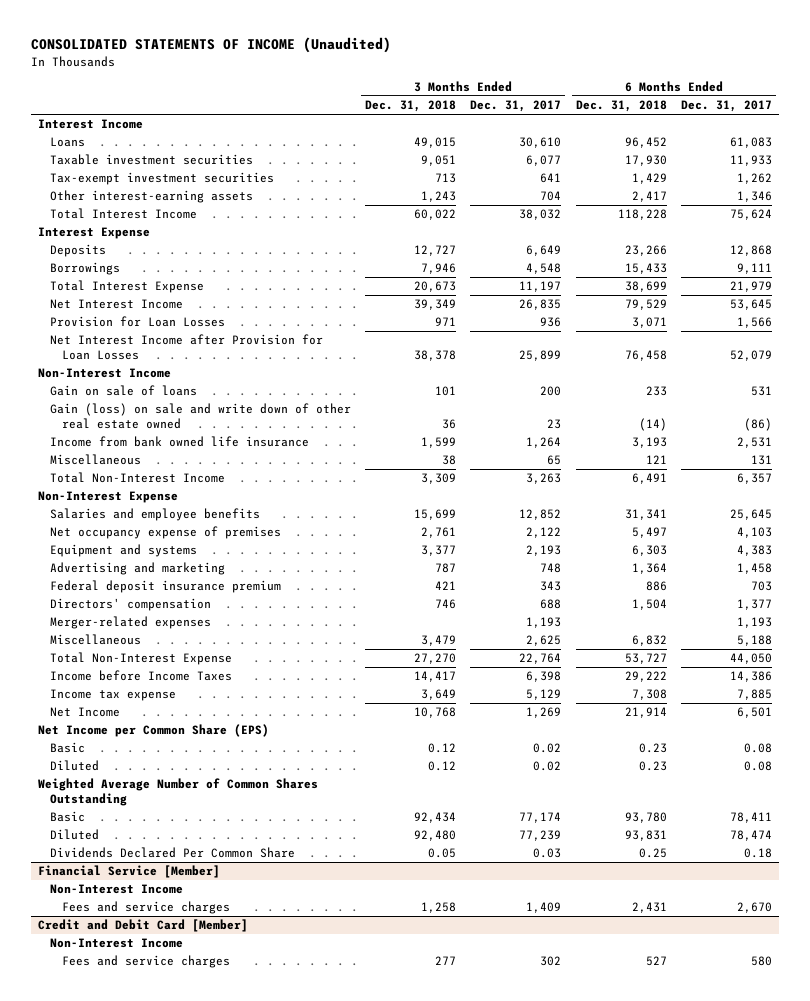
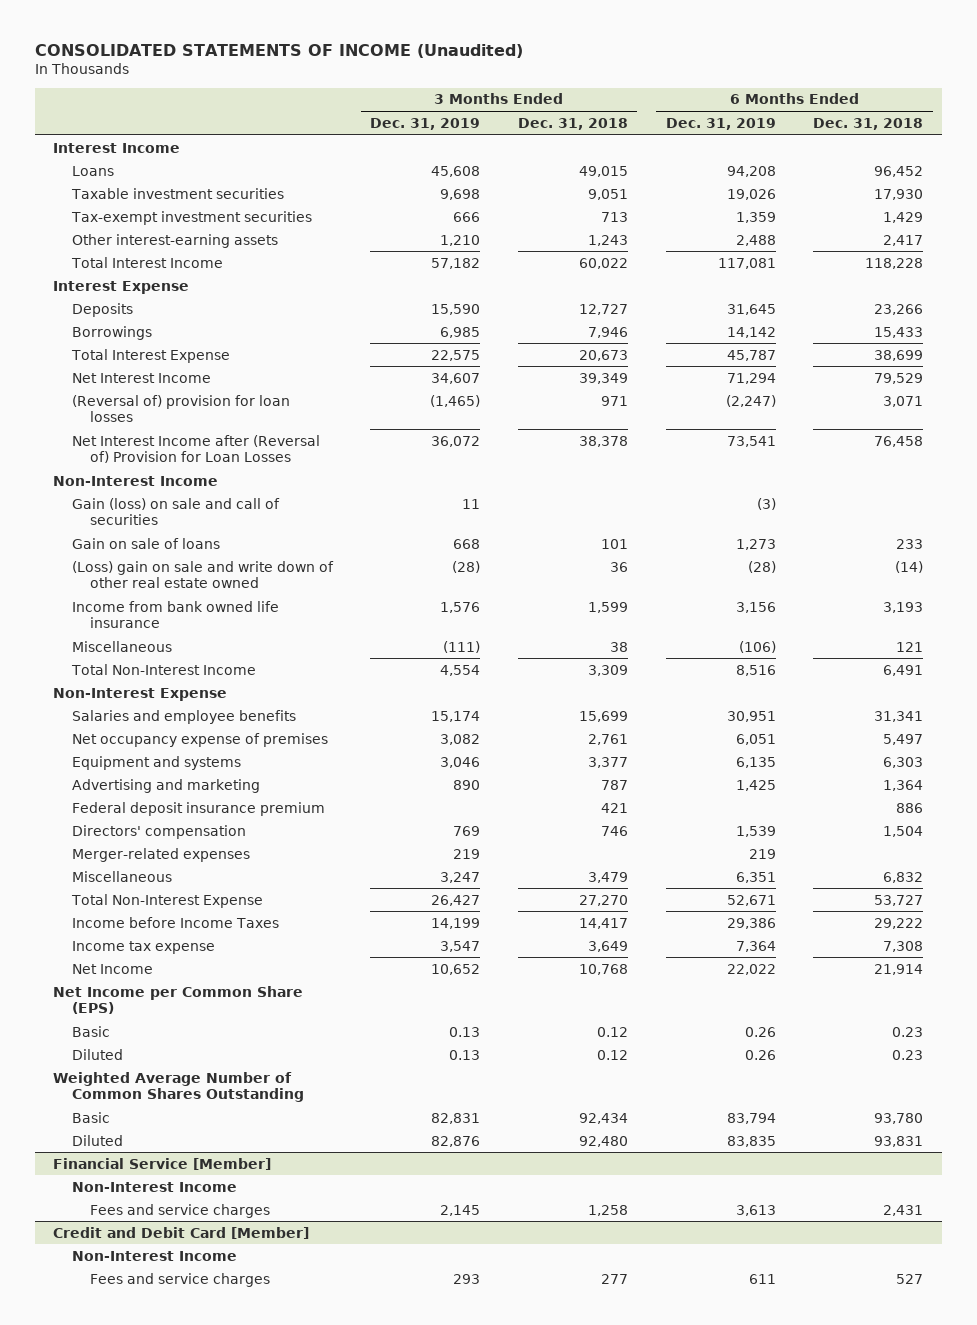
[470,100,562,113] Dec. 31, 2017 -> none
[680,100,772,113] Dec. 31, 2017 -> none
none -> [370,117,481,130] Dec. 31, 2019
none -> [665,117,776,130] Dec. 31, 2019
[49,316,225,328] Provision for Loan Losses -> [71,394,290,423] (Reversal of) provision for loan losses
[49,334,323,361] Net Interest Income after Provision for Loan Losses -> [71,434,320,464] Net Interest Income after (Reversal of) Provision for Loan Losses
none -> [71,497,280,526] Gain (loss) on sale and call of securities
[49,403,351,430] Gain (loss) on sale and write down of other real estate owned -> [71,560,334,589] (Loss) gain on sale and write down of other real estate owned
[49,847,295,859] Dividends Declared Per Common Share -> none

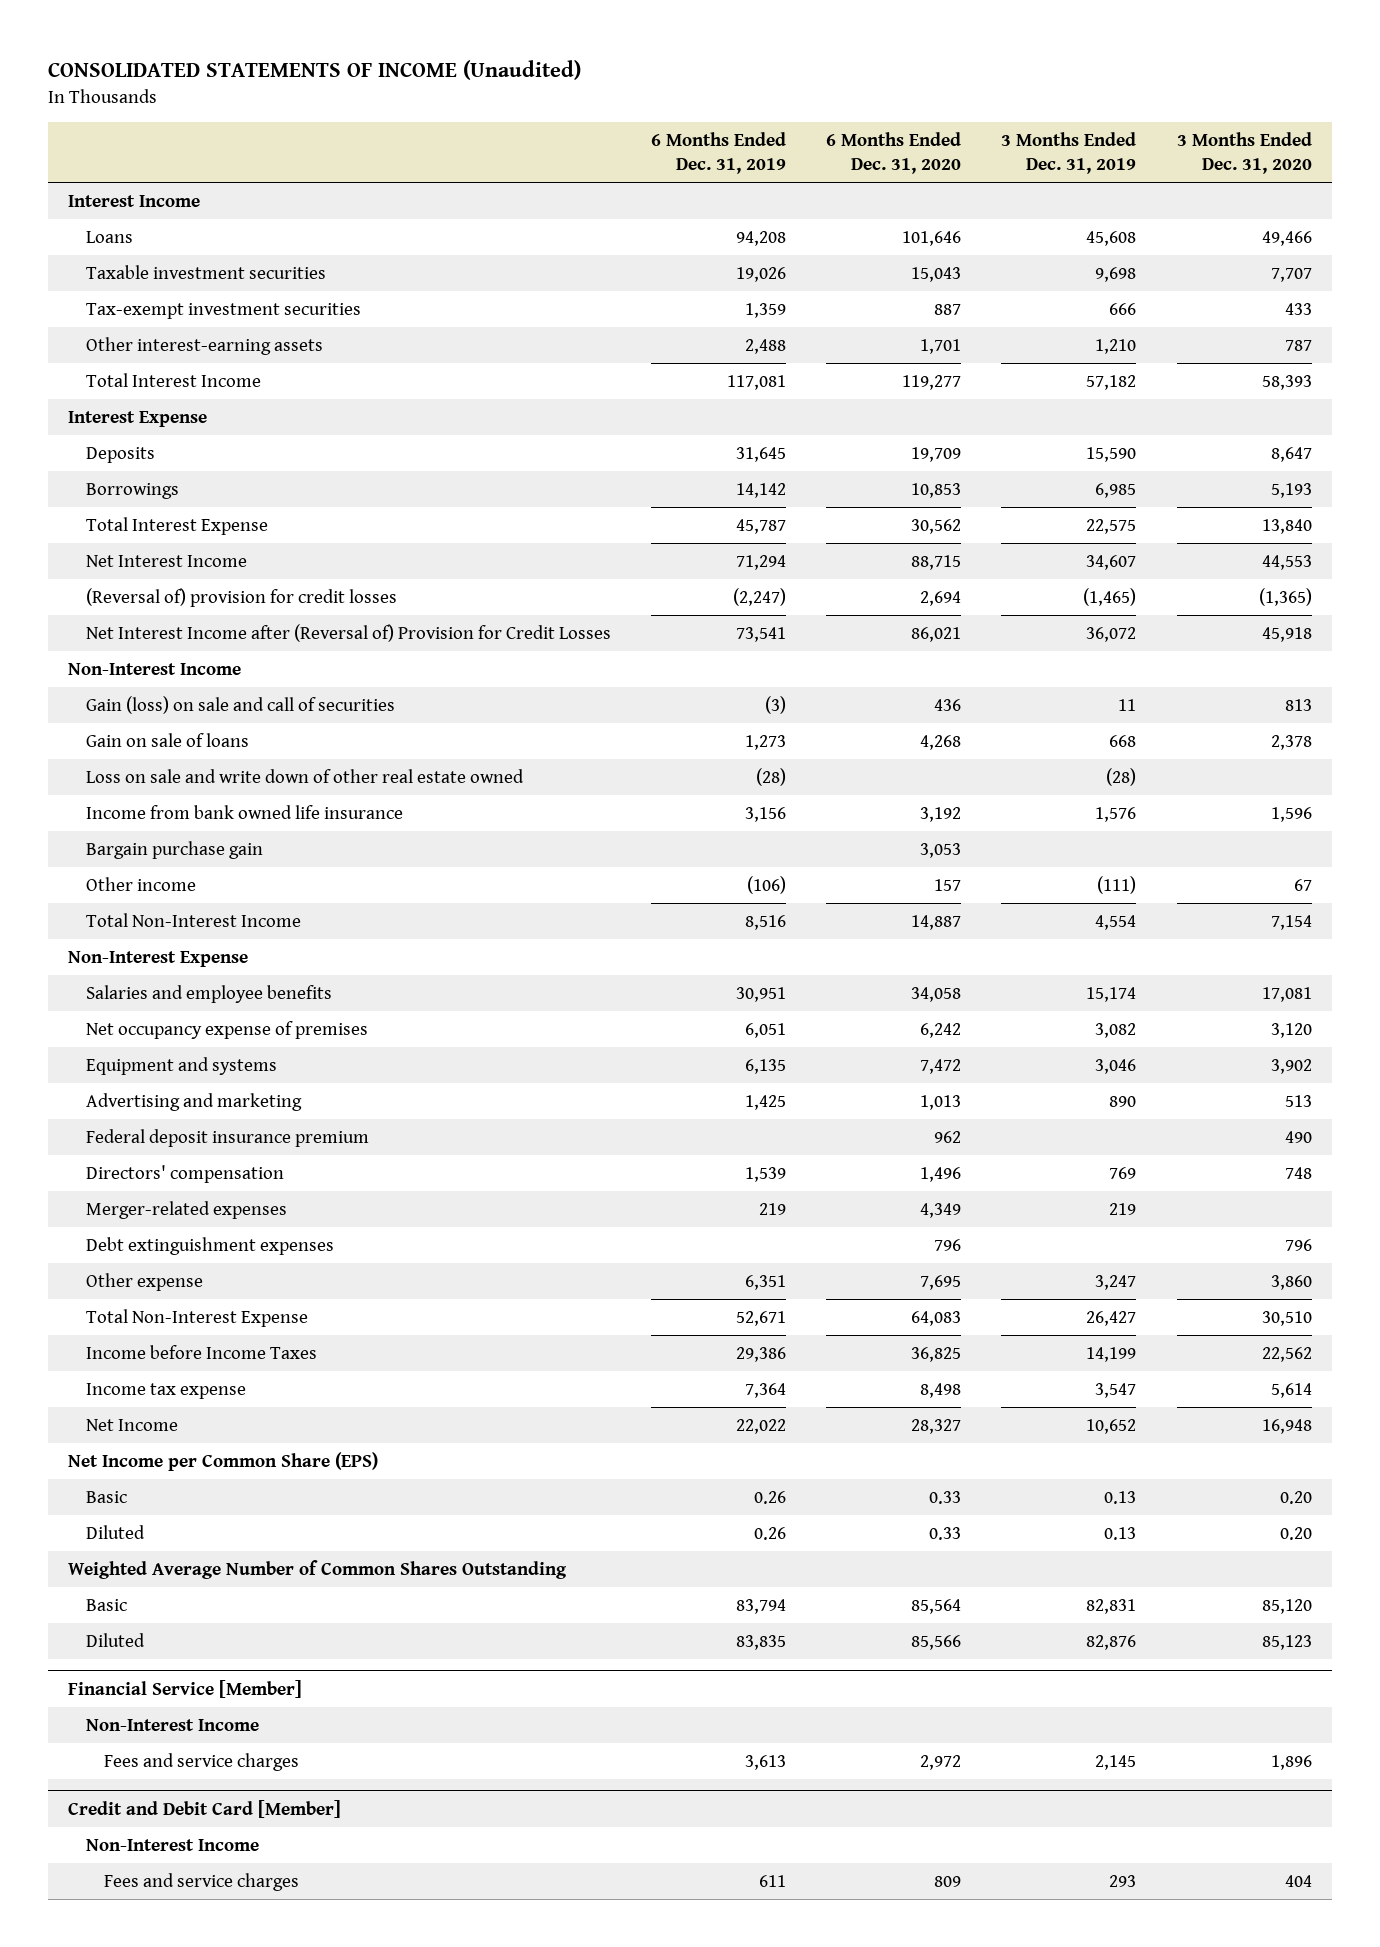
[518,117,629,130] Dec. 31, 2018 -> none
[813,117,924,130] Dec. 31, 2018 -> none
none -> [826,132,962,174] 6 Months Ended Dec. 31, 2020
none -> [1176,132,1312,174] 3 Months Ended Dec. 31, 2020
[71,394,290,423] (Reversal of) provision for loan losses -> [86,588,398,608] (Reversal of) provision for credit losses
[71,434,320,464] Net Interest Income after (Reversal of) Provision for Loan Losses -> [86,624,612,643] Net Interest Income after (Reversal of) Provision for Credit Losses
[71,560,334,589] (Loss) gain on sale and write down of other real estate owned -> [86,769,525,784] Loss on sale and write down of other real estate owned
none -> [86,841,264,860] Bargain purchase gain
[71,640,172,652] Miscellaneous -> [86,877,197,892] Other income
none -> [86,1237,335,1256] Debt extinguishment expenses
[71,870,172,882] Miscellaneous -> [86,1273,204,1292] Other expense

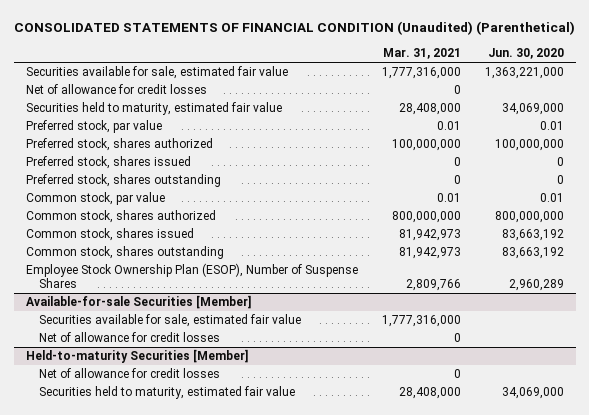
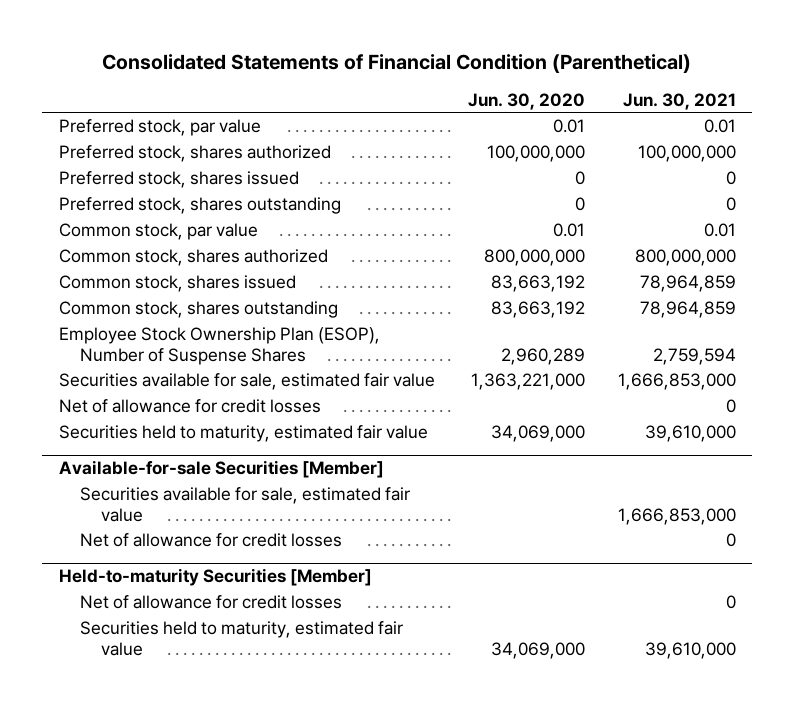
[13,21,575,36] CONSOLIDATED STATEMENTS OF FINANCIAL CONDITION (Unaudited) (Parenthetical) -> [102,54,692,74] Consolidated Statements of Financial Condition (Parenthetical)
[382,48,461,60] Mar. 31, 2021 -> none
none -> [622,92,736,110] Jun. 30, 2021
[25,66,288,80] Securities available for sale, estimated fair value -> [58,372,435,390] Securities available for sale, estimated fair value
[25,84,207,95] Net of allowance for credit losses -> [58,398,321,413] Net of allowance for credit losses
[25,102,282,116] Securities held to maturity, estimated fair value -> [58,424,428,442] Securities held to maturity, estimated fair value

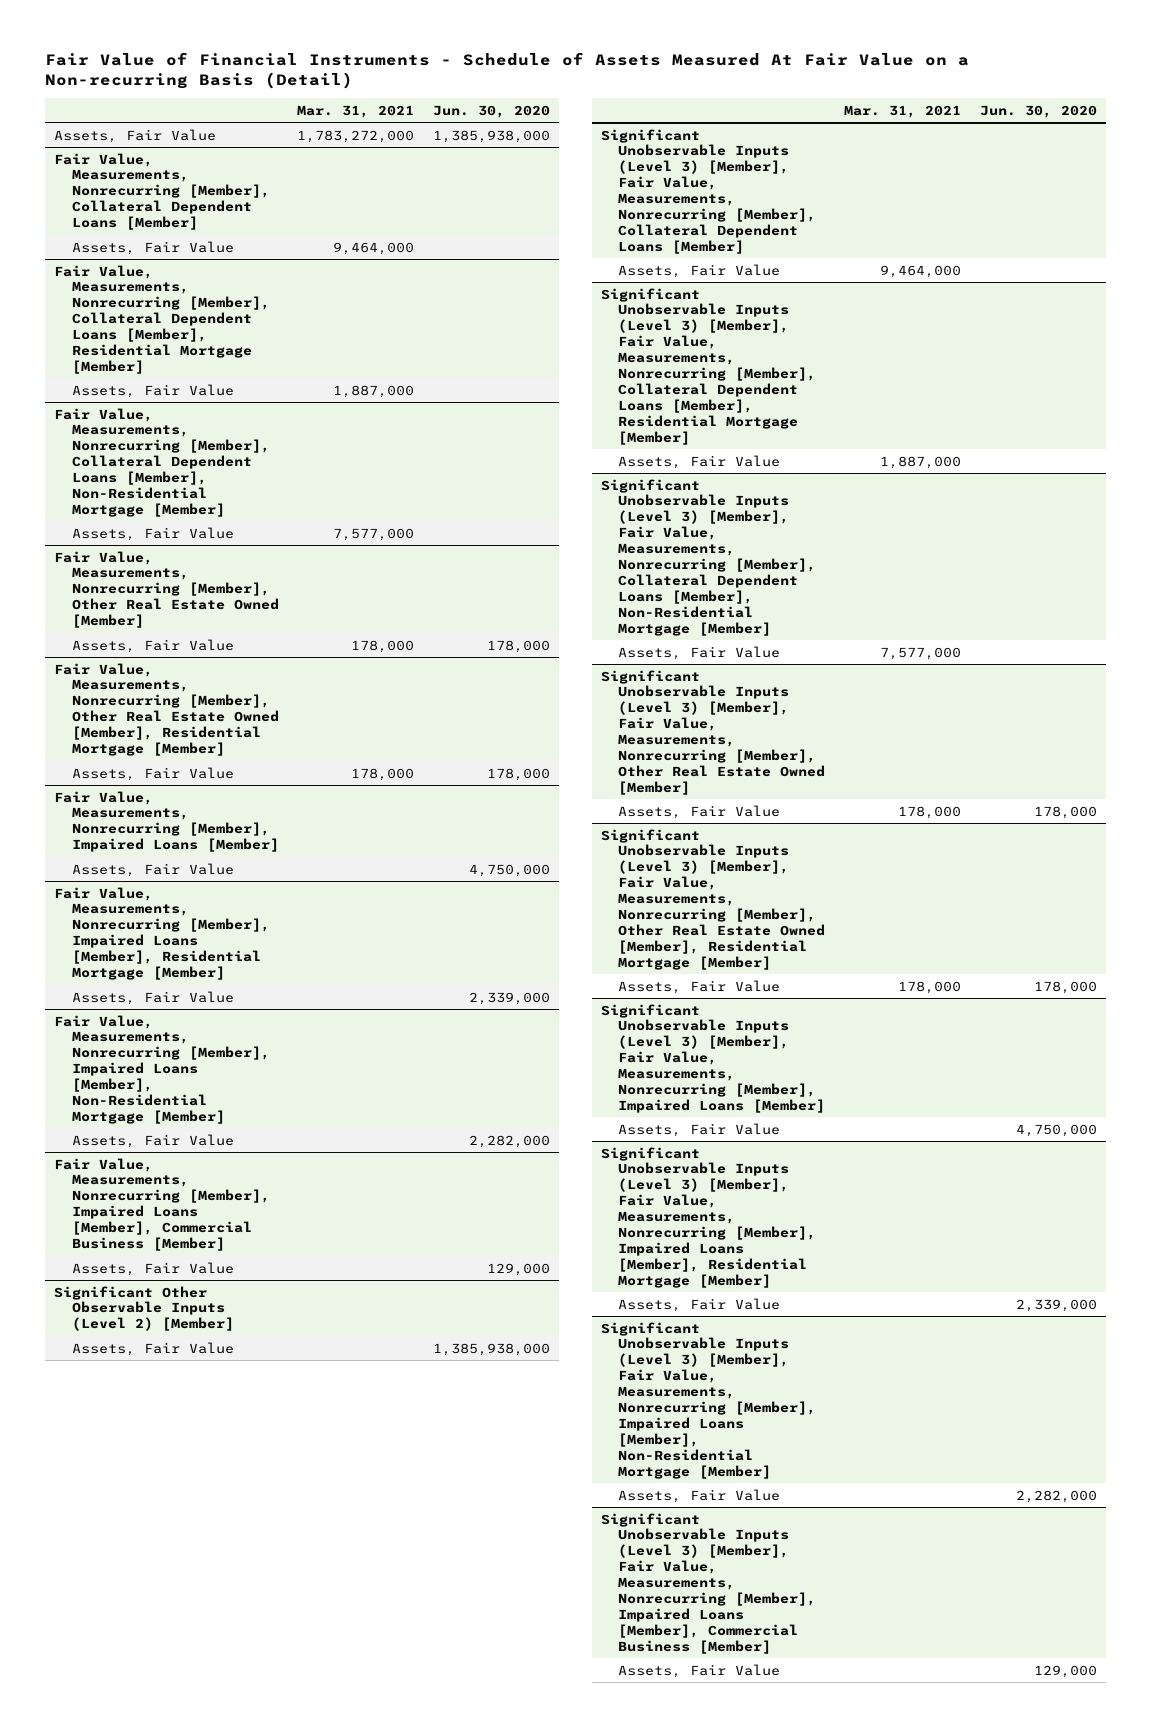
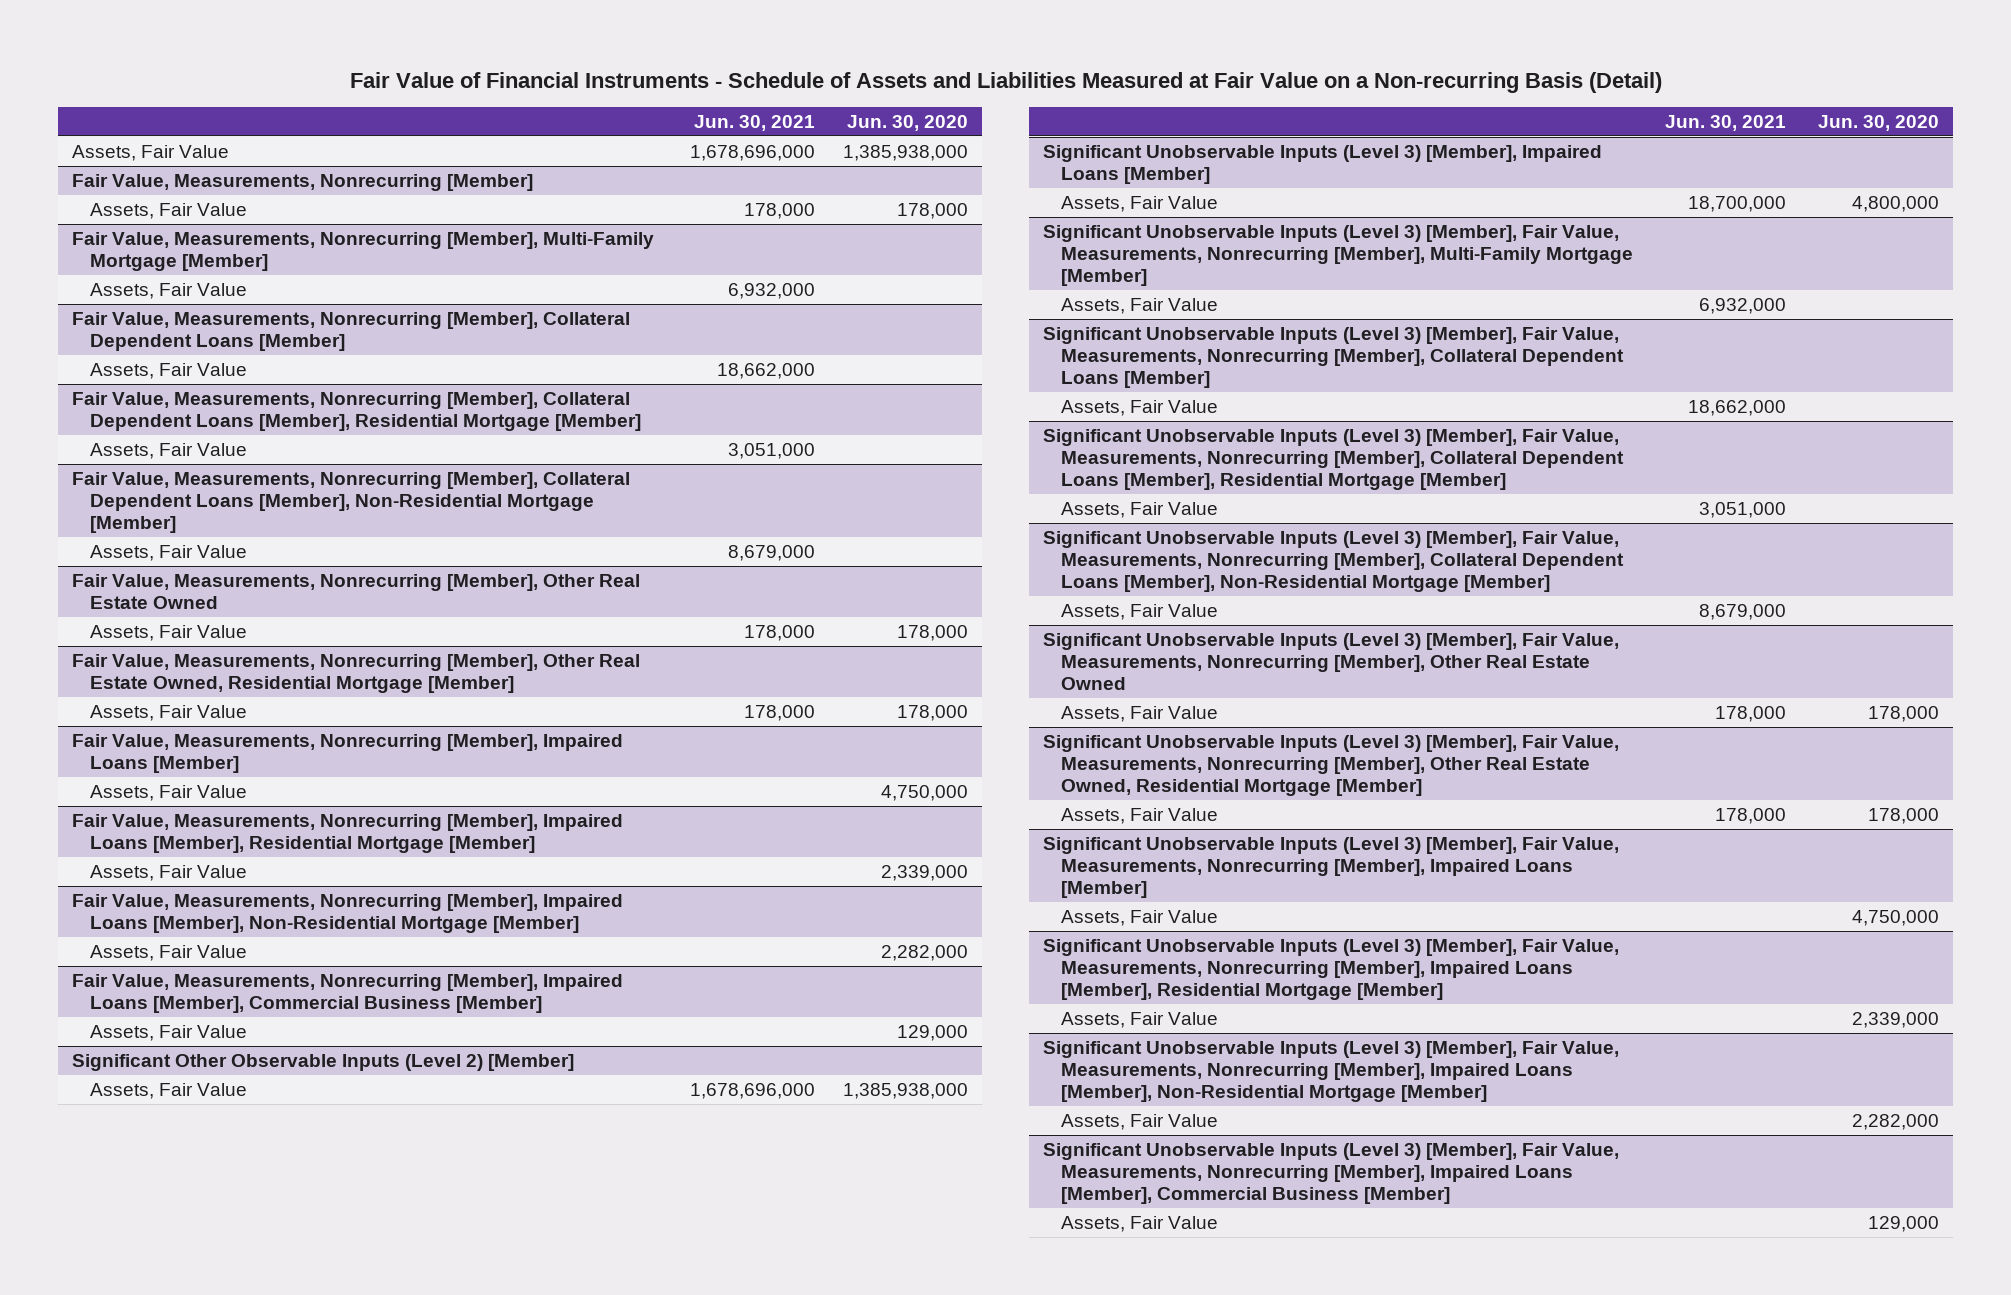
[44,51,969,90] Fair Value of Financial Instruments - Schedule of Assets Measured At Fair Value on a Non-recurring Basis (Detail) -> [349,71,1662,93] Fair Value of Financial Instruments - Schedule of Assets and Liabilities Measured at Fair Value on a Non-recurring Basis (Detail)
[297,104,415,118] Mar. 31, 2021 -> none
none -> [693,114,815,131] Jun. 30, 2021
none -> [72,174,534,192] Fair Value, Measurements, Nonrecurring [Member]
none -> [89,203,247,220] Assets, Fair Value
none -> [72,232,655,272] Fair Value, Measurements, Nonrecurring [Member], Multi-Family Mortgage [Member]
none -> [89,283,247,300] Assets, Fair Value
[54,550,279,629] Fair Value, Measurements, Nonrecurring [Member], Other Real Estate Owned [Member] -> [72,574,641,610] Fair Value, Measurements, Nonrecurring [Member], Other Real Estate Owned
[54,662,279,757] Fair Value, Measurements, Nonrecurring [Member], Other Real Estate Owned [Member], Residential Mortgage [Member] -> [72,654,641,694] Fair Value, Measurements, Nonrecurring [Member], Other Real Estate Owned, Residential Mortgage [Member]
none -> [1043,145,1603,185] Significant Unobservable Inputs (Level 3) [Member], Impaired Loans [Member]
none -> [1060,196,1218,213] Assets, Fair Value
none -> [1043,225,1633,286] Significant Unobservable Inputs (Level 3) [Member], Fair Value, Measurements, Nonrecurring [Member], Multi-Family Mortgage [Member]
none -> [1060,298,1218,315] Assets, Fair Value
[600,669,826,795] Significant Unobservable Inputs (Level 3) [Member], Fair Value, Measurements, Nonrecurring [Member], Other Real Estate Owned [Member] -> [1043,633,1620,690] Significant Unobservable Inputs (Level 3) [Member], Fair Value, Measurements, Nonrecurring [Member], Other Real Estate Owned
[600,828,826,970] Significant Unobservable Inputs (Level 3) [Member], Fair Value, Measurements, Nonrecurring [Member], Other Real Estate Owned [Member], Residential Mortgage [Member] -> [1043,735,1620,796] Significant Unobservable Inputs (Level 3) [Member], Fair Value, Measurements, Nonrecurring [Member], Other Real Estate Owned, Residential Mortgage [Member]

